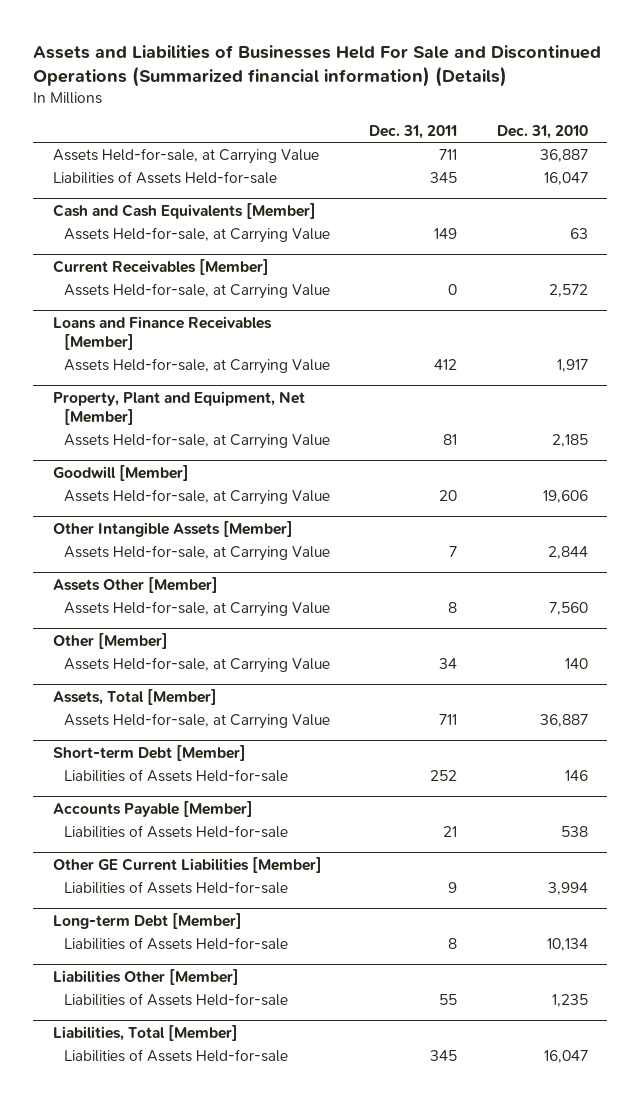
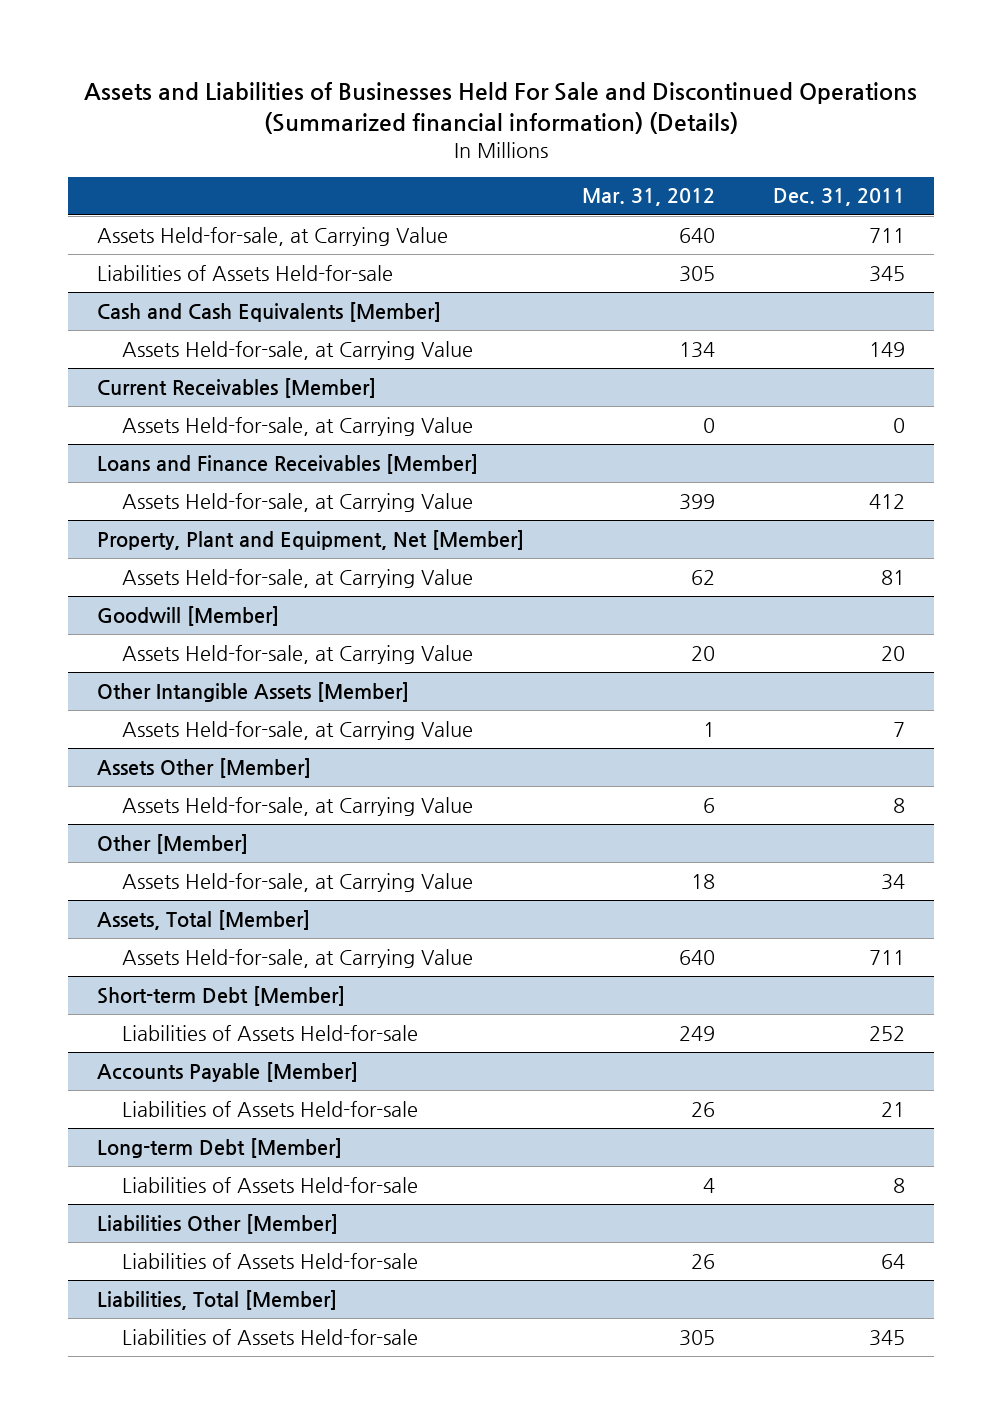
[496,124,588,139] Dec. 31, 2010 -> none
none -> [582,188,716,207] Mar. 31, 2012
[52,856,322,873] Other GE Current Liabilities [Member] -> none
[64,881,289,895] Liabilities of Assets Held-for-sale -> none
[439,994,458,1006] 55 -> [881,1253,906,1269] 64

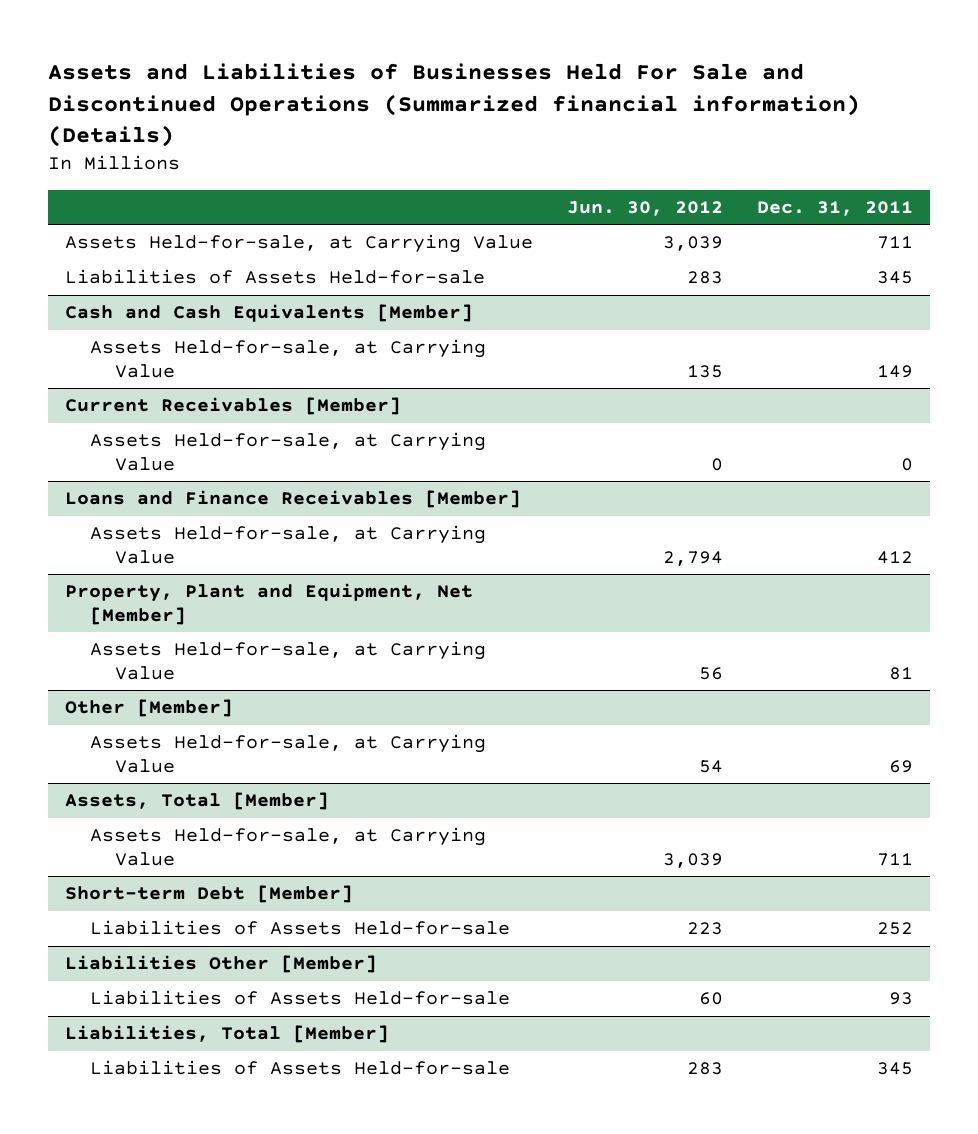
[582,188,716,207] Mar. 31, 2012 -> none
none -> [566,200,723,216] Jun. 30, 2012
[97,605,280,626] Goodwill [Member] -> none
[121,644,473,664] Assets Held-for-sale, at Carrying Value -> none
[97,681,410,702] Other Intangible Assets [Member] -> none
[121,720,473,740] Assets Held-for-sale, at Carrying Value -> none
[97,757,312,778] Assets Other [Member] -> none
[121,796,473,816] Assets Held-for-sale, at Carrying Value -> none
[881,873,906,890] 34 -> [889,759,914,773] 69
[97,1061,359,1082] Accounts Payable [Member] -> none
[121,1100,418,1117] Liabilities of Assets Held-for-sale -> none
[97,1137,343,1158] Long-term Debt [Member] -> none
[121,1176,418,1193] Liabilities of Assets Held-for-sale -> none
[881,1253,906,1269] 64 -> [889,992,914,1006] 93

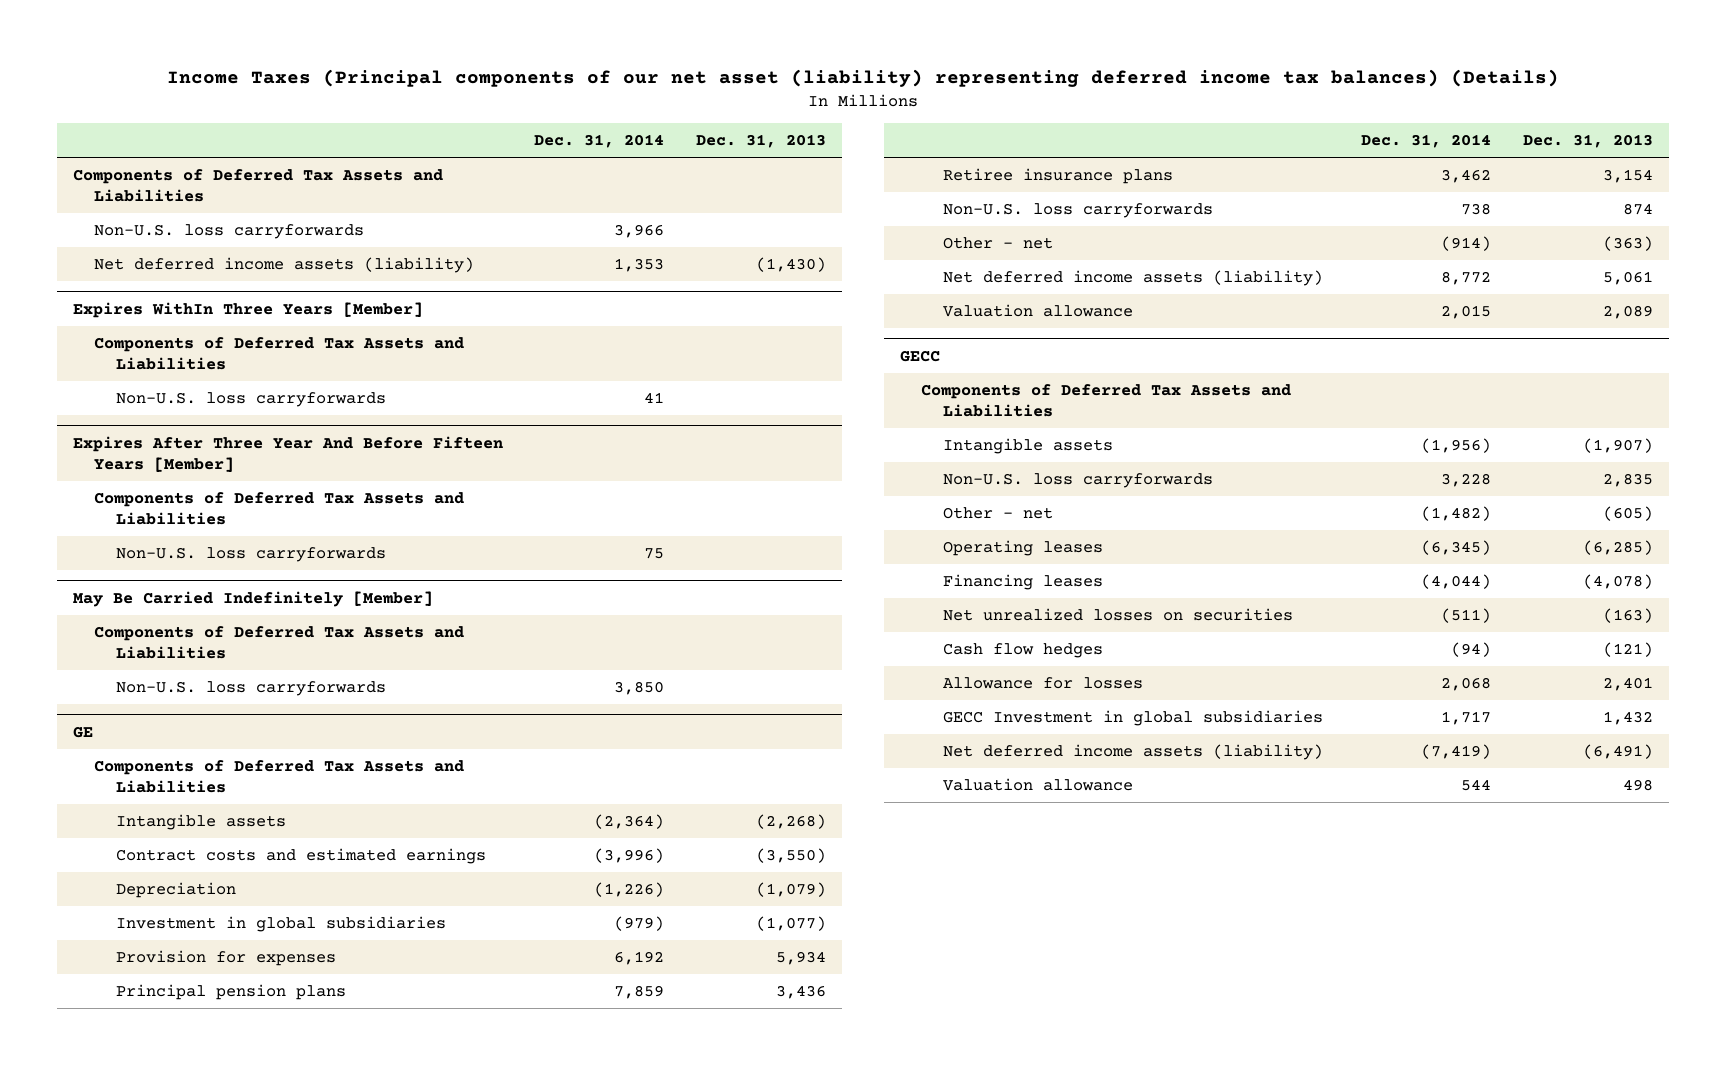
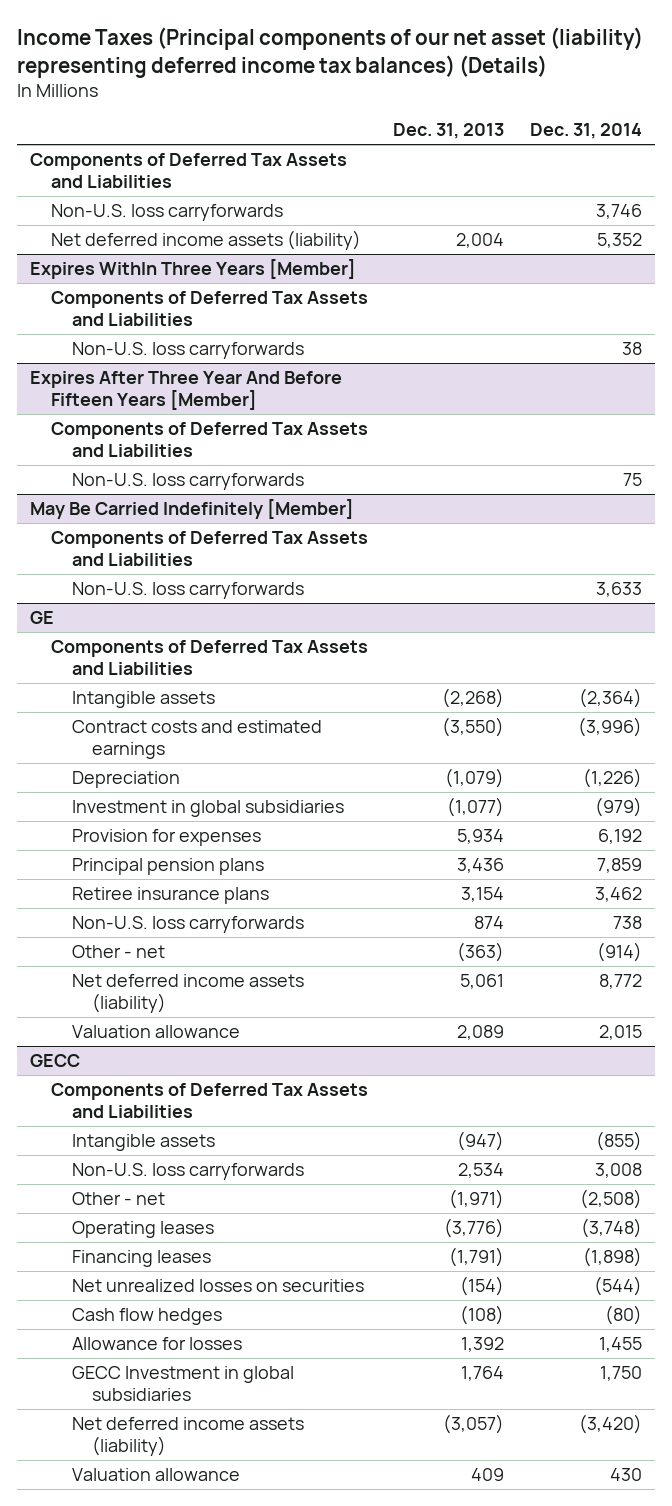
[614,223,665,238] 3,966 -> [596,204,643,220] 3,746
[614,257,665,272] 1,353 -> [597,233,643,249] 5,352
[755,256,826,272] (1,430) -> [456,233,505,249] 2,004
[644,391,665,403] 41 -> [622,342,643,356] 38
[614,680,665,695] 3,850 -> [596,582,643,598] 3,633
[1421,437,1492,453] (1,956) -> [596,1131,643,1152] (855)
[1582,437,1653,453] (1,907) -> [457,1131,505,1152] (947)
[1441,472,1492,487] 3,228 -> [595,1163,643,1179] 3,008
[1602,472,1653,487] 2,835 -> [458,1163,505,1179] 2,534
[1421,505,1492,521] (1,482) -> [580,1189,643,1210] (2,508)
[1602,505,1653,521] (605) -> [449,1189,505,1210] (1,971)
[1421,539,1492,555] (6,345) -> [581,1218,643,1239] (3,748)
[1582,539,1653,555] (6,285) -> [444,1218,505,1239] (3,776)
[1421,573,1492,589] (4,044) -> [583,1247,643,1268] (1,898)
[1582,573,1653,589] (4,078) -> [449,1247,505,1268] (1,791)
[1441,607,1492,623] (511) -> [594,1276,643,1297] (544)
[1602,607,1653,623] (163) -> [460,1276,505,1297] (154)
[1451,641,1492,657] (94) -> [605,1305,643,1326] (80)
[1602,641,1653,657] (121) -> [460,1305,505,1326] (108)
[1441,676,1492,691] 2,068 -> [599,1337,643,1353] 1,455
[1602,676,1653,691] 2,401 -> [461,1337,505,1353] 1,392
[1441,710,1492,725] 1,717 -> [600,1366,643,1382] 1,750
[1602,710,1653,725] 1,432 -> [461,1366,505,1382] 1,764
[1421,743,1492,759] (7,419) -> [579,1414,643,1435] (3,420)
[1582,743,1653,759] (6,491) -> [443,1414,505,1435] (3,057)
[1461,778,1492,791] 544 -> [610,1468,643,1482] 430
[1622,778,1653,791] 498 -> [471,1468,505,1482] 409

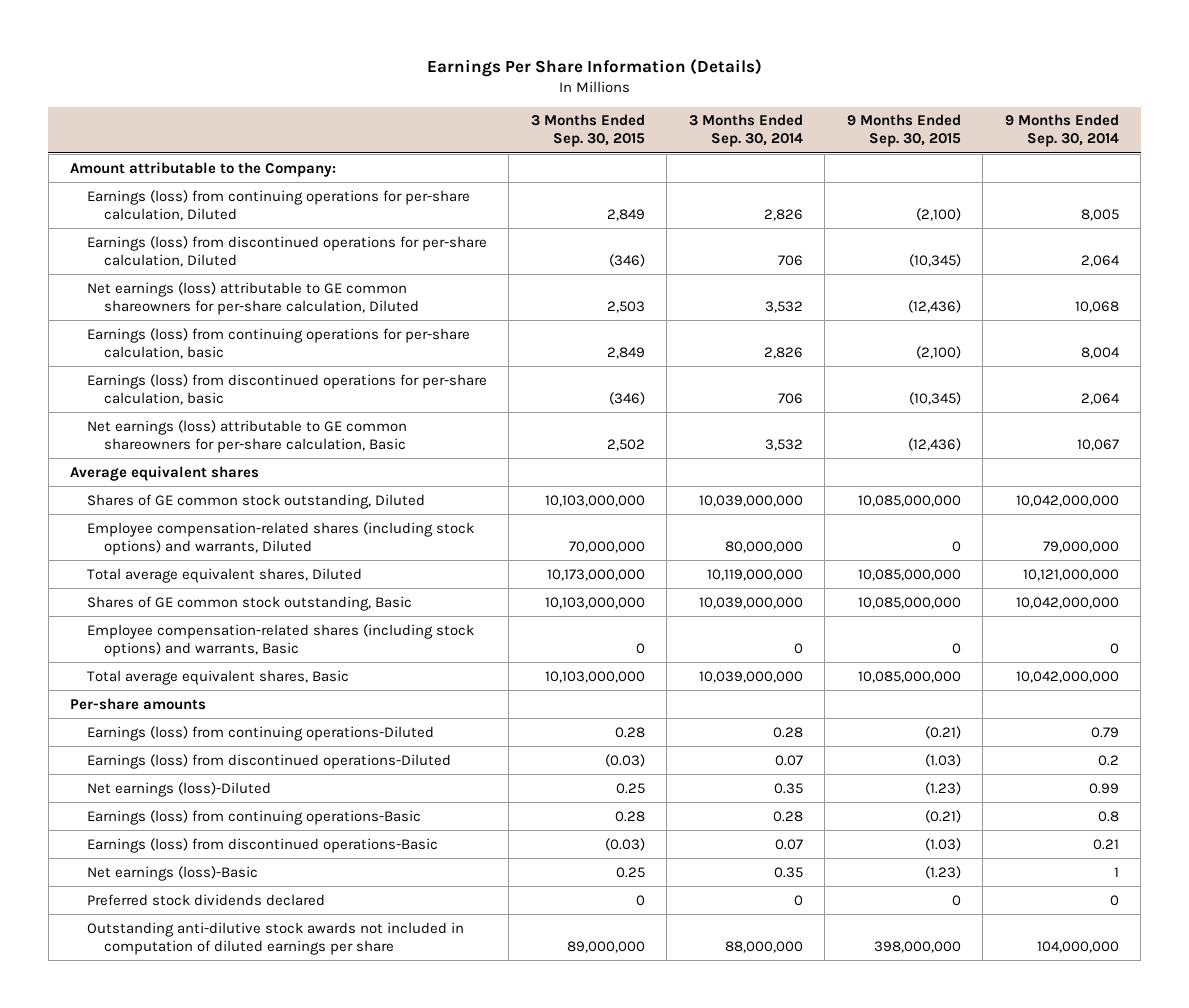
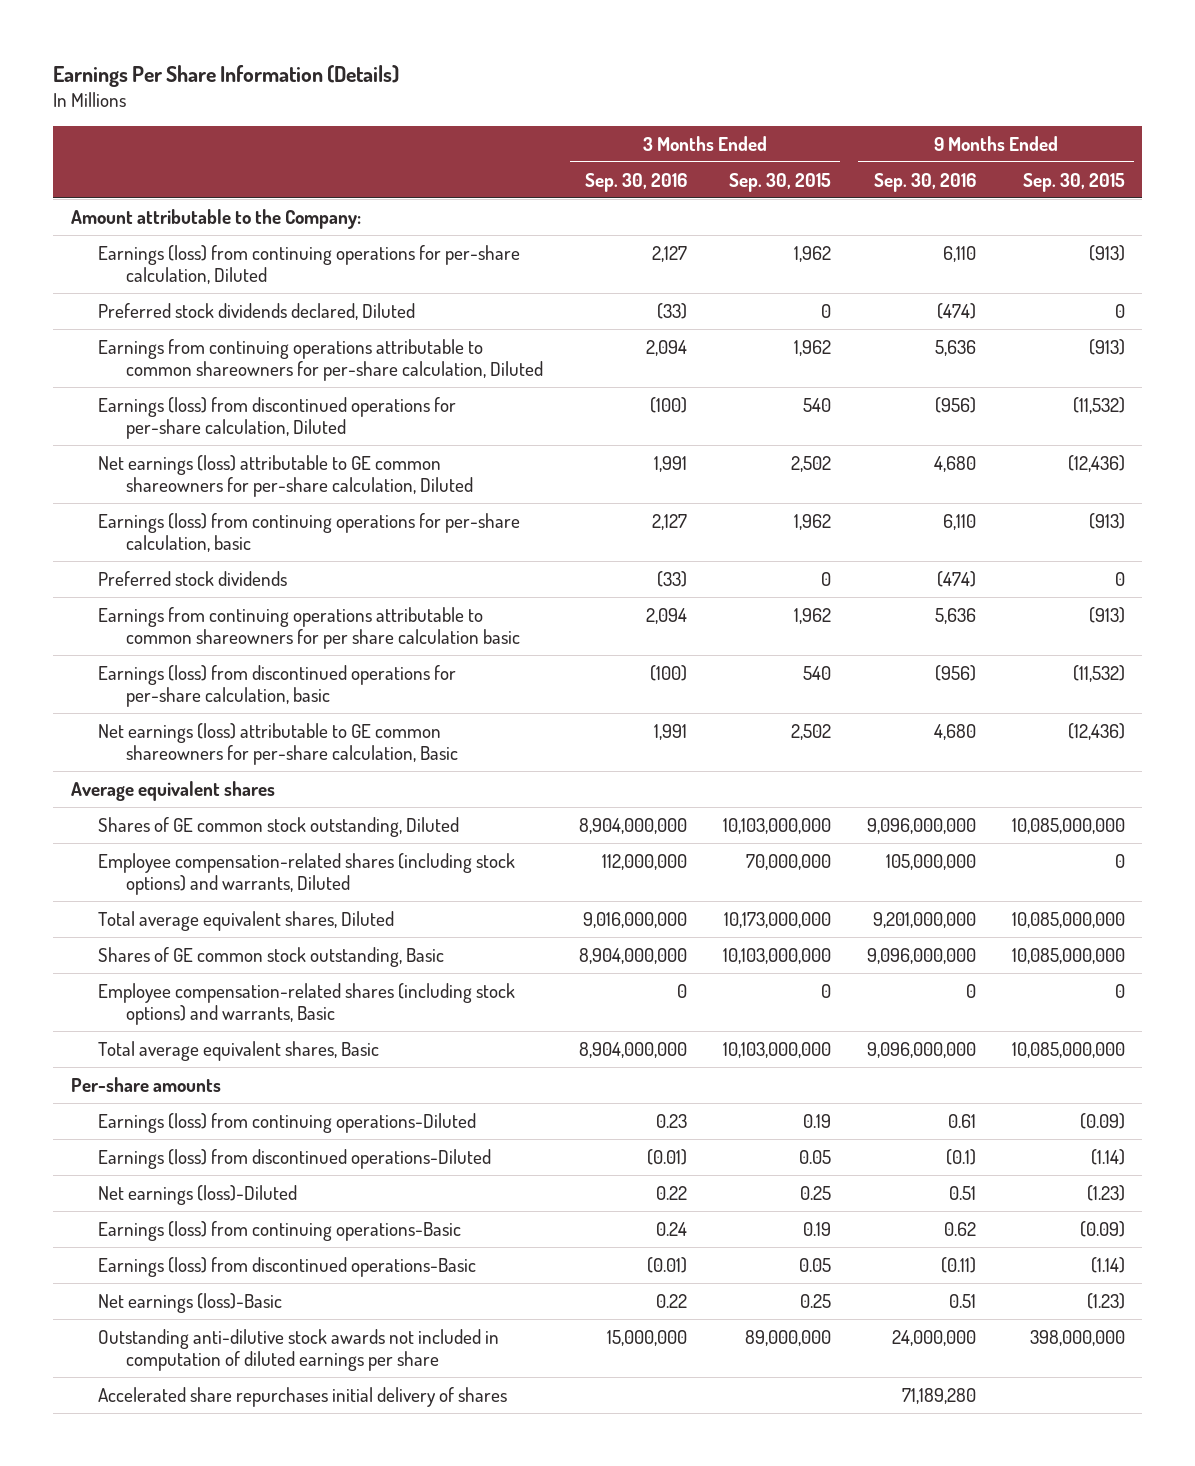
[688,114,803,148] 3 Months Ended Sep. 30, 2014 -> none
[1004,114,1119,148] 9 Months Ended Sep. 30, 2014 -> none
none -> [585,172,688,192] Sep. 30, 2016
none -> [873,172,976,192] Sep. 30, 2016
[606,208,645,221] 2,849 -> [793,245,831,262] 1,962
[915,207,961,221] (2,100) -> [1088,244,1125,261] (913)
none -> [98,302,416,320] Preferred stock dividends declared, Diluted
none -> [98,338,544,381] Earnings from continuing operations attributable to common shareowners for per-share calculation, Diluted
[608,253,645,267] (346) -> [802,397,831,412] 540
[908,253,961,267] (10,345) -> [1072,396,1125,414] (11,532)
[606,300,645,313] 2,503 -> [790,455,831,472] 2,502
[606,346,645,359] 2,849 -> [793,513,831,530] 1,962
[915,345,961,359] (2,100) -> [1088,512,1125,529] (913)
none -> [98,570,288,586] Preferred stock dividends
none -> [98,606,521,649] Earnings from continuing operations attributable to common shareowners for per share calculation basic
[608,391,645,405] (346) -> [802,665,831,680] 540
[908,391,961,405] (10,345) -> [1072,664,1125,682] (11,532)
[614,726,645,738] 0.28 -> [802,1113,831,1128] 0.19
[924,725,961,739] (0.21) -> [1079,1112,1125,1129] (0.09)
[604,753,645,767] (0.03) -> [798,1149,831,1164] 0.05
[924,753,961,767] (1.03) -> [1090,1148,1125,1165] (1.14)
[614,810,645,822] 0.28 -> [802,1221,831,1236] 0.19
[924,809,961,823] (0.21) -> [1079,1220,1125,1237] (0.09)
[604,837,645,851] (0.03) -> [798,1257,831,1272] 0.05
[924,837,961,851] (1.03) -> [1090,1256,1125,1273] (1.14)
[86,893,325,906] Preferred stock dividends declared -> none
none -> [98,1386,508,1407] Accelerated share repurchases initial delivery of shares

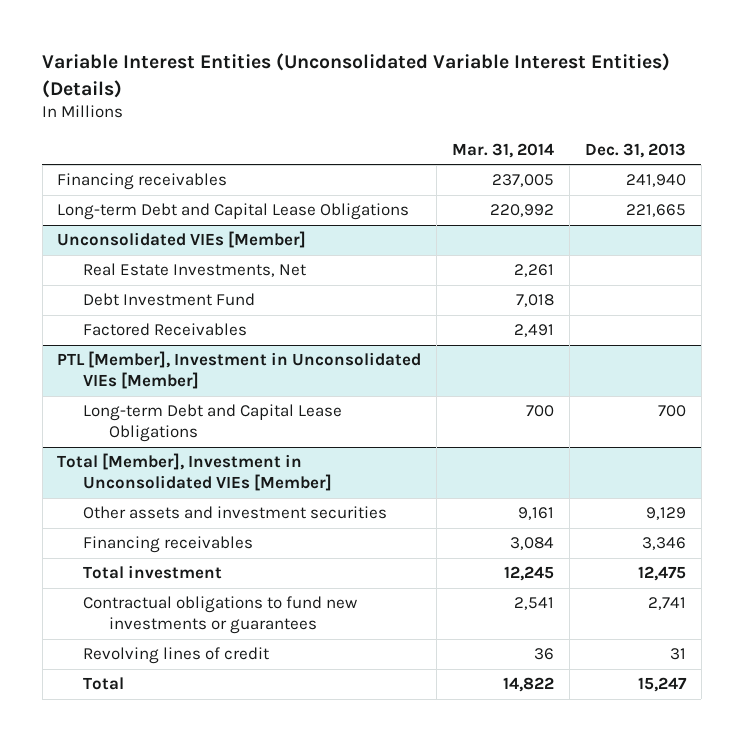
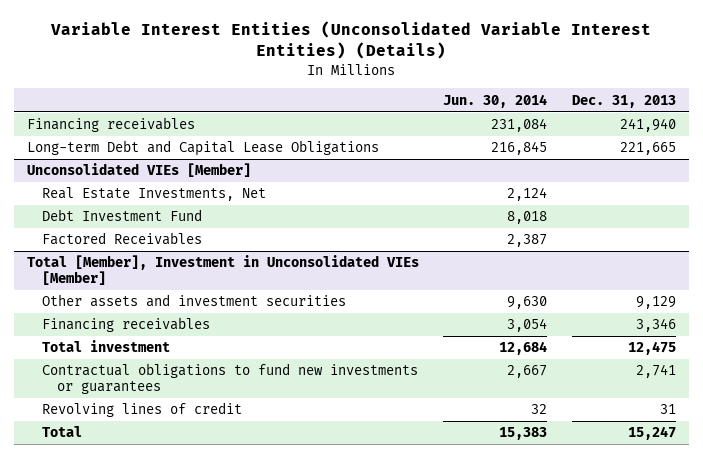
[452,142,555,158] Mar. 31, 2014 -> none
none -> [443,93,548,108] Jun. 30, 2014
[57,351,422,390] PTL [Member], Investment in Unconsolidated VIEs [Member] -> none
[83,404,343,443] Long-term Debt and Capital Lease Obligations -> none

